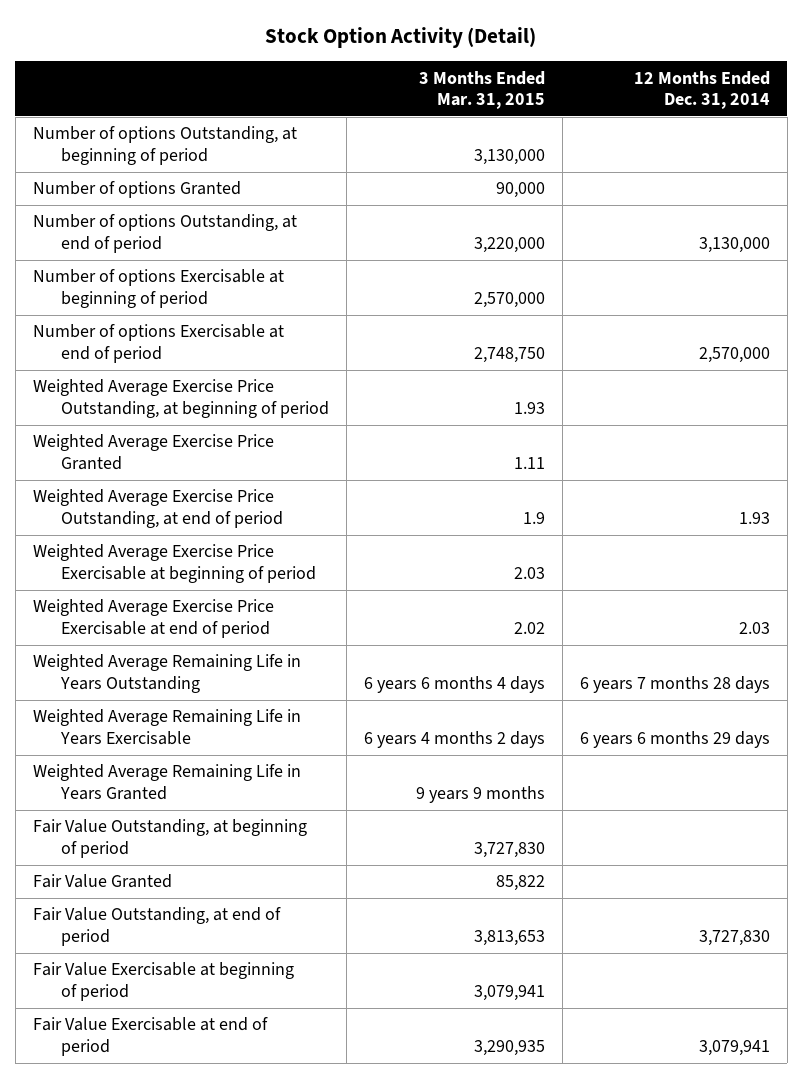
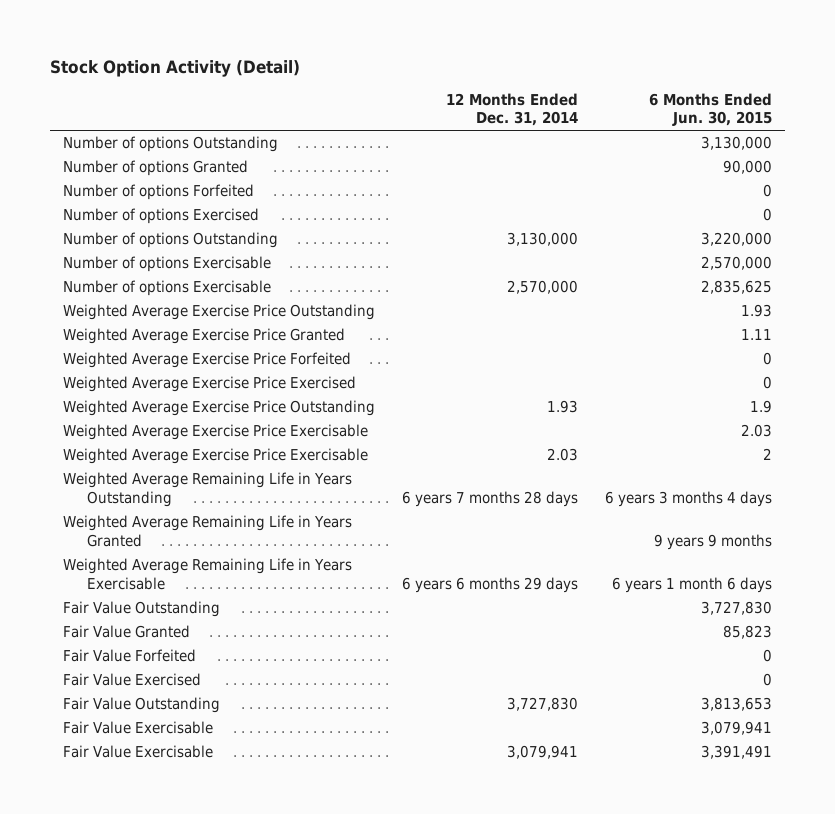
[418,70,545,110] 3 Months Ended Mar. 31, 2015 -> none
none -> [648,92,772,127] 6 Months Ended Jun. 30, 2015
[32,126,297,166] Number of options Outstanding, at beginning of period -> [63,136,279,153] Number of options Outstanding
none -> [63,184,255,201] Number of options Forfeited
none -> [63,208,260,225] Number of options Exercised
[32,214,297,254] Number of options Outstanding, at end of period -> [63,232,279,249] Number of options Outstanding
[32,269,284,309] Number of options Exercisable at beginning of period -> [63,256,272,273] Number of options Exercisable
[32,324,284,364] Number of options Exercisable at end of period -> [63,280,272,297] Number of options Exercisable
[32,379,330,419] Weighted Average Exercise Price Outstanding, at beginning of period -> [63,304,376,321] Weighted Average Exercise Price Outstanding
none -> [63,352,352,369] Weighted Average Exercise Price Forfeited
none -> [63,376,357,393] Weighted Average Exercise Price Exercised
[32,489,284,529] Weighted Average Exercise Price Outstanding, at end of period -> [63,400,376,417] Weighted Average Exercise Price Outstanding
[32,544,317,584] Weighted Average Exercise Price Exercisable at beginning of period -> [63,424,369,441] Weighted Average Exercise Price Exercisable
[32,599,274,639] Weighted Average Exercise Price Exercisable at end of period -> [63,448,369,465] Weighted Average Exercise Price Exercisable
[32,709,301,746] Weighted Average Remaining Life in Years Exercisable -> [63,558,353,591] Weighted Average Remaining Life in Years Exercisable
[32,819,307,859] Fair Value Outstanding, at beginning of period -> [63,601,221,618] Fair Value Outstanding
none -> [63,649,197,663] Fair Value Forfeited
none -> [63,673,202,687] Fair Value Exercised
[32,907,281,947] Fair Value Outstanding, at end of period -> [63,697,221,714] Fair Value Outstanding
[32,962,294,1002] Fair Value Exercisable at beginning of period -> [63,721,214,735] Fair Value Exercisable
[32,1017,268,1057] Fair Value Exercisable at end of period -> [63,745,214,759] Fair Value Exercisable

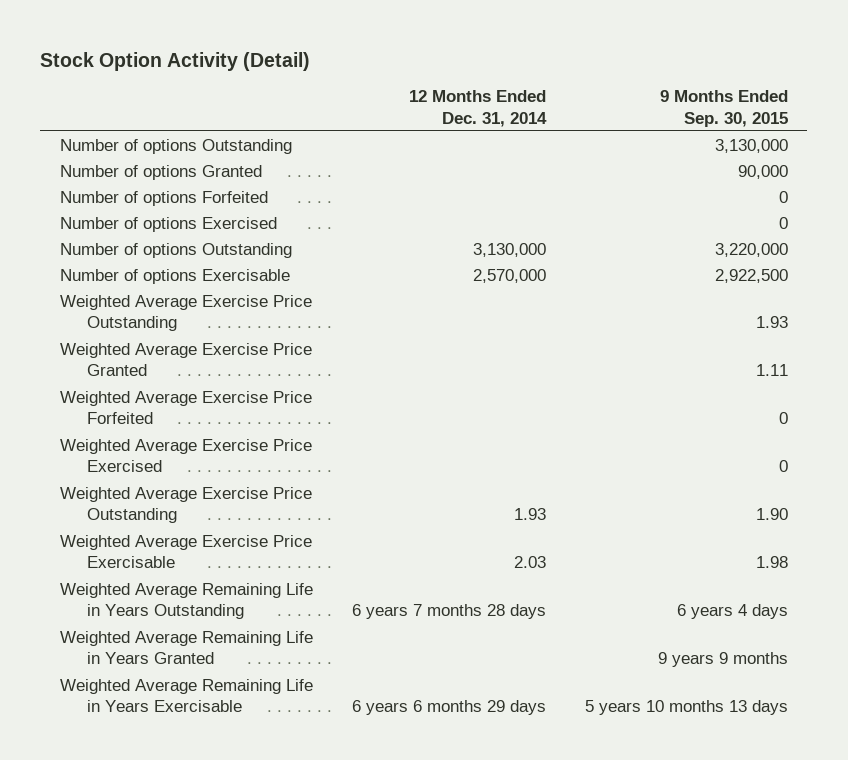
[648,92,772,127] 6 Months Ended Jun. 30, 2015 -> none
none -> [659,90,788,127] 9 Months Ended Sep. 30, 2015
[63,256,272,273] Number of options Exercisable -> none
[63,424,369,441] Weighted Average Exercise Price Exercisable -> none
[63,601,221,618] Fair Value Outstanding -> none
[63,625,191,639] Fair Value Granted -> none
[63,649,197,663] Fair Value Forfeited -> none
[63,673,202,687] Fair Value Exercised -> none
[63,697,221,714] Fair Value Outstanding -> none
[63,721,214,735] Fair Value Exercisable -> none
[63,745,214,759] Fair Value Exercisable -> none

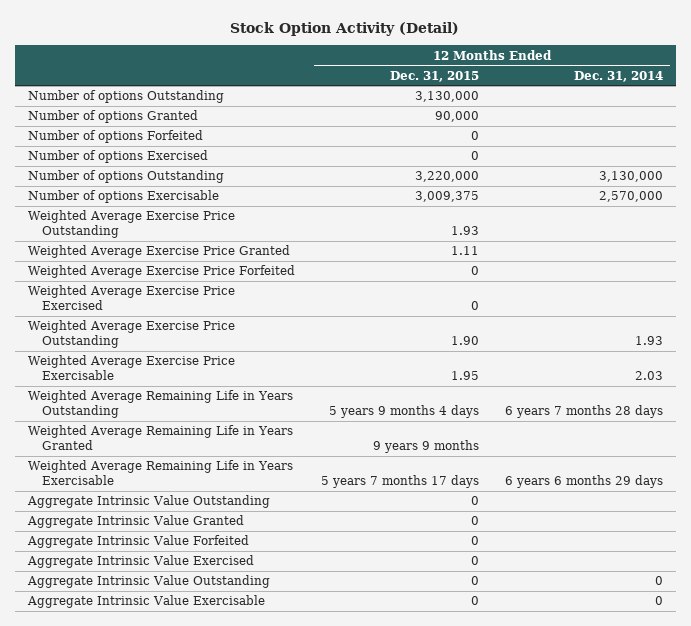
[659,90,788,127] 9 Months Ended Sep. 30, 2015 -> none
none -> [389,70,479,82] Dec. 31, 2015
none -> [26,495,270,509] Aggregate Intrinsic Value Outstanding
none -> [26,515,244,529] Aggregate Intrinsic Value Granted
none -> [26,535,249,549] Aggregate Intrinsic Value Forfeited
none -> [26,555,254,569] Aggregate Intrinsic Value Exercised
none -> [26,575,270,589] Aggregate Intrinsic Value Outstanding
none -> [26,595,265,609] Aggregate Intrinsic Value Exercisable

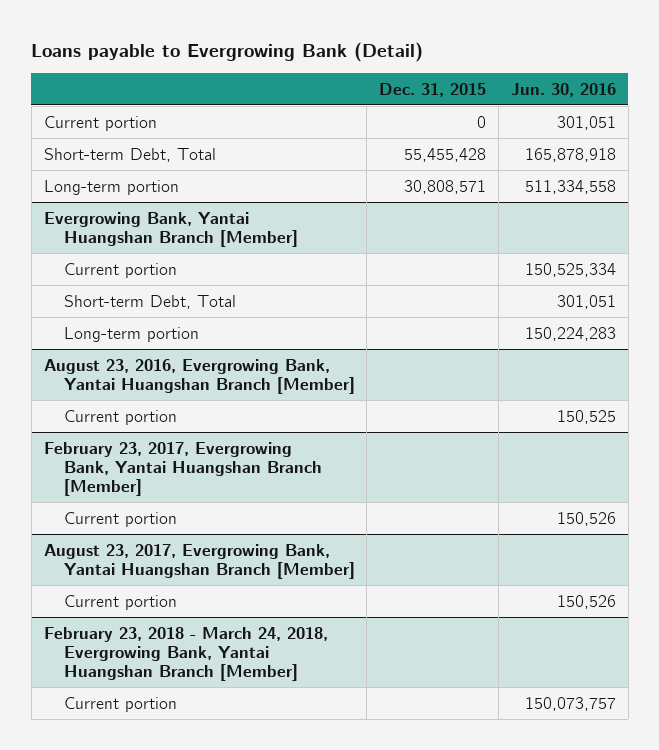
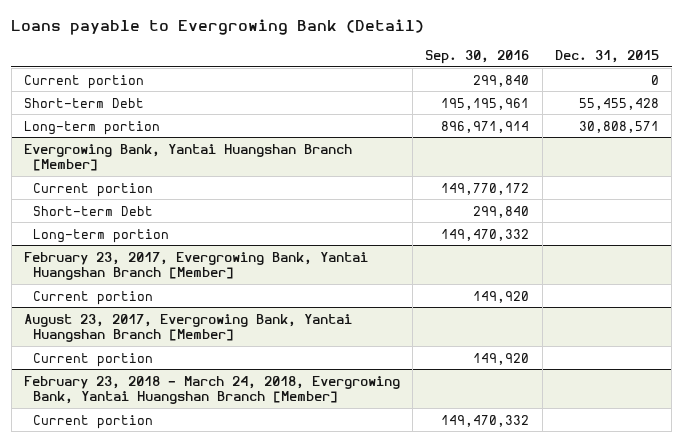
[510,82,616,97] Jun. 30, 2016 -> none
none -> [425,49,530,64] Sep. 30, 2016
[43,147,216,162] Short-term Debt, Total -> [23,97,144,108] Short-term Debt
[63,294,236,309] Short-term Debt, Total -> [33,205,154,216] Short-term Debt
[43,358,355,394] August 23, 2016, Evergrowing Bank, Yantai Huangshan Branch [Member] -> none
[63,409,177,425] Current portion -> none

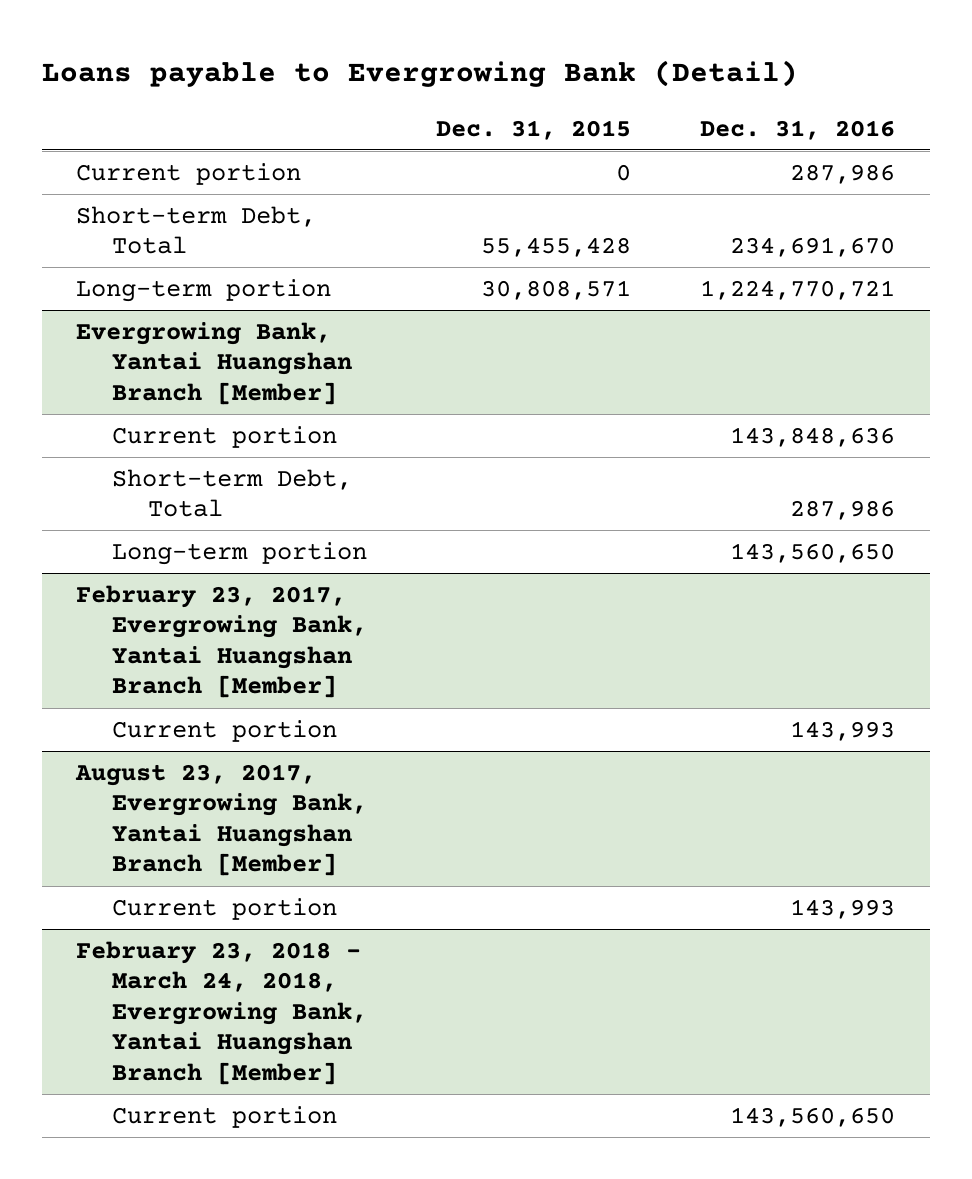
[425,49,530,64] Sep. 30, 2016 -> none
none -> [700,119,896,140] Dec. 31, 2016
[23,97,144,108] Short-term Debt -> [76,205,317,255] Short-term Debt, Total
[33,205,154,216] Short-term Debt -> [112,468,353,518] Short-term Debt, Total

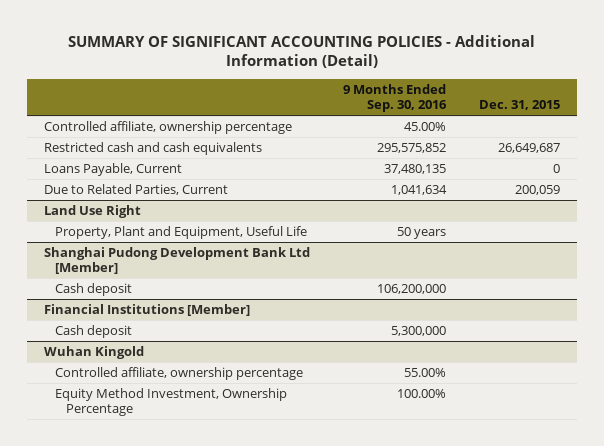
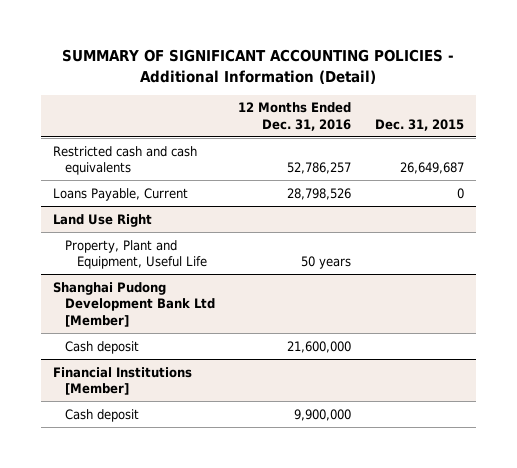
[343,83,448,113] 9 Months Ended Sep. 30, 2016 -> none
none -> [238,102,352,131] 12 Months Ended Dec. 31, 2016
[43,120,292,134] Controlled affiliate, ownership percentage -> none
[43,183,228,195] Due to Related Parties, Current -> none
[43,345,144,359] Wuhan Kingold -> none
[55,366,304,380] Controlled affiliate, ownership percentage -> none
[55,387,288,417] Equity Method Investment, Ownership Percentage -> none

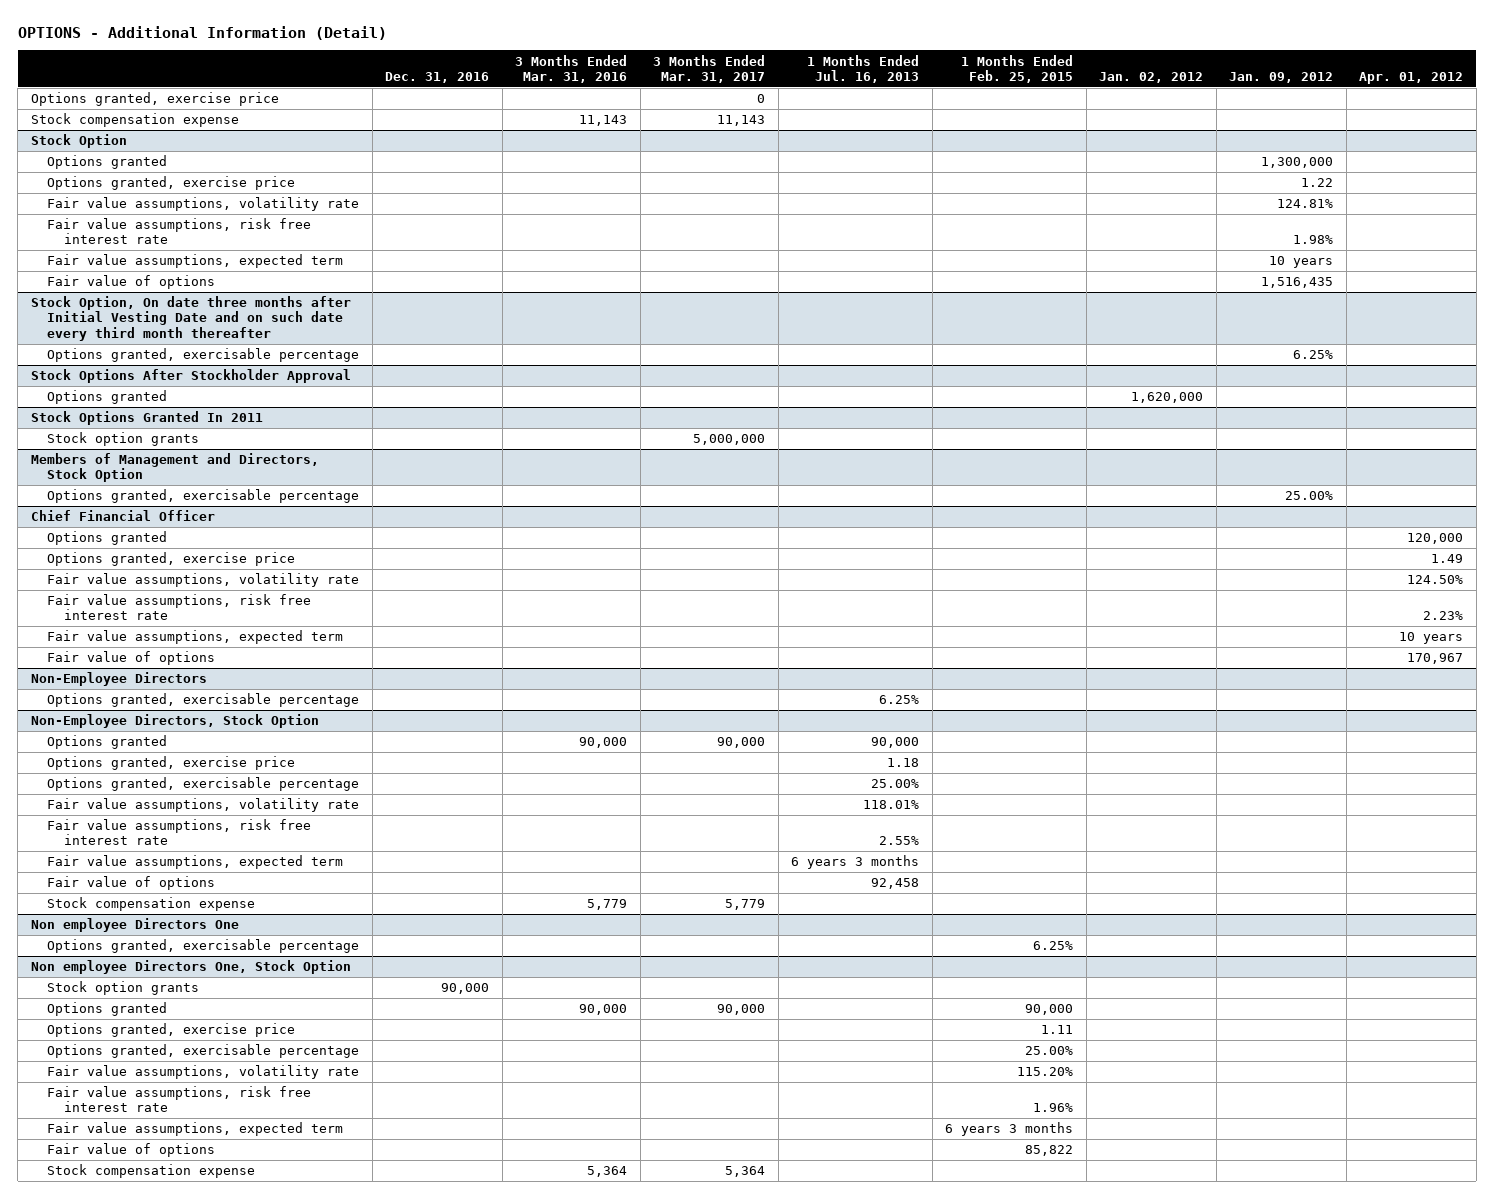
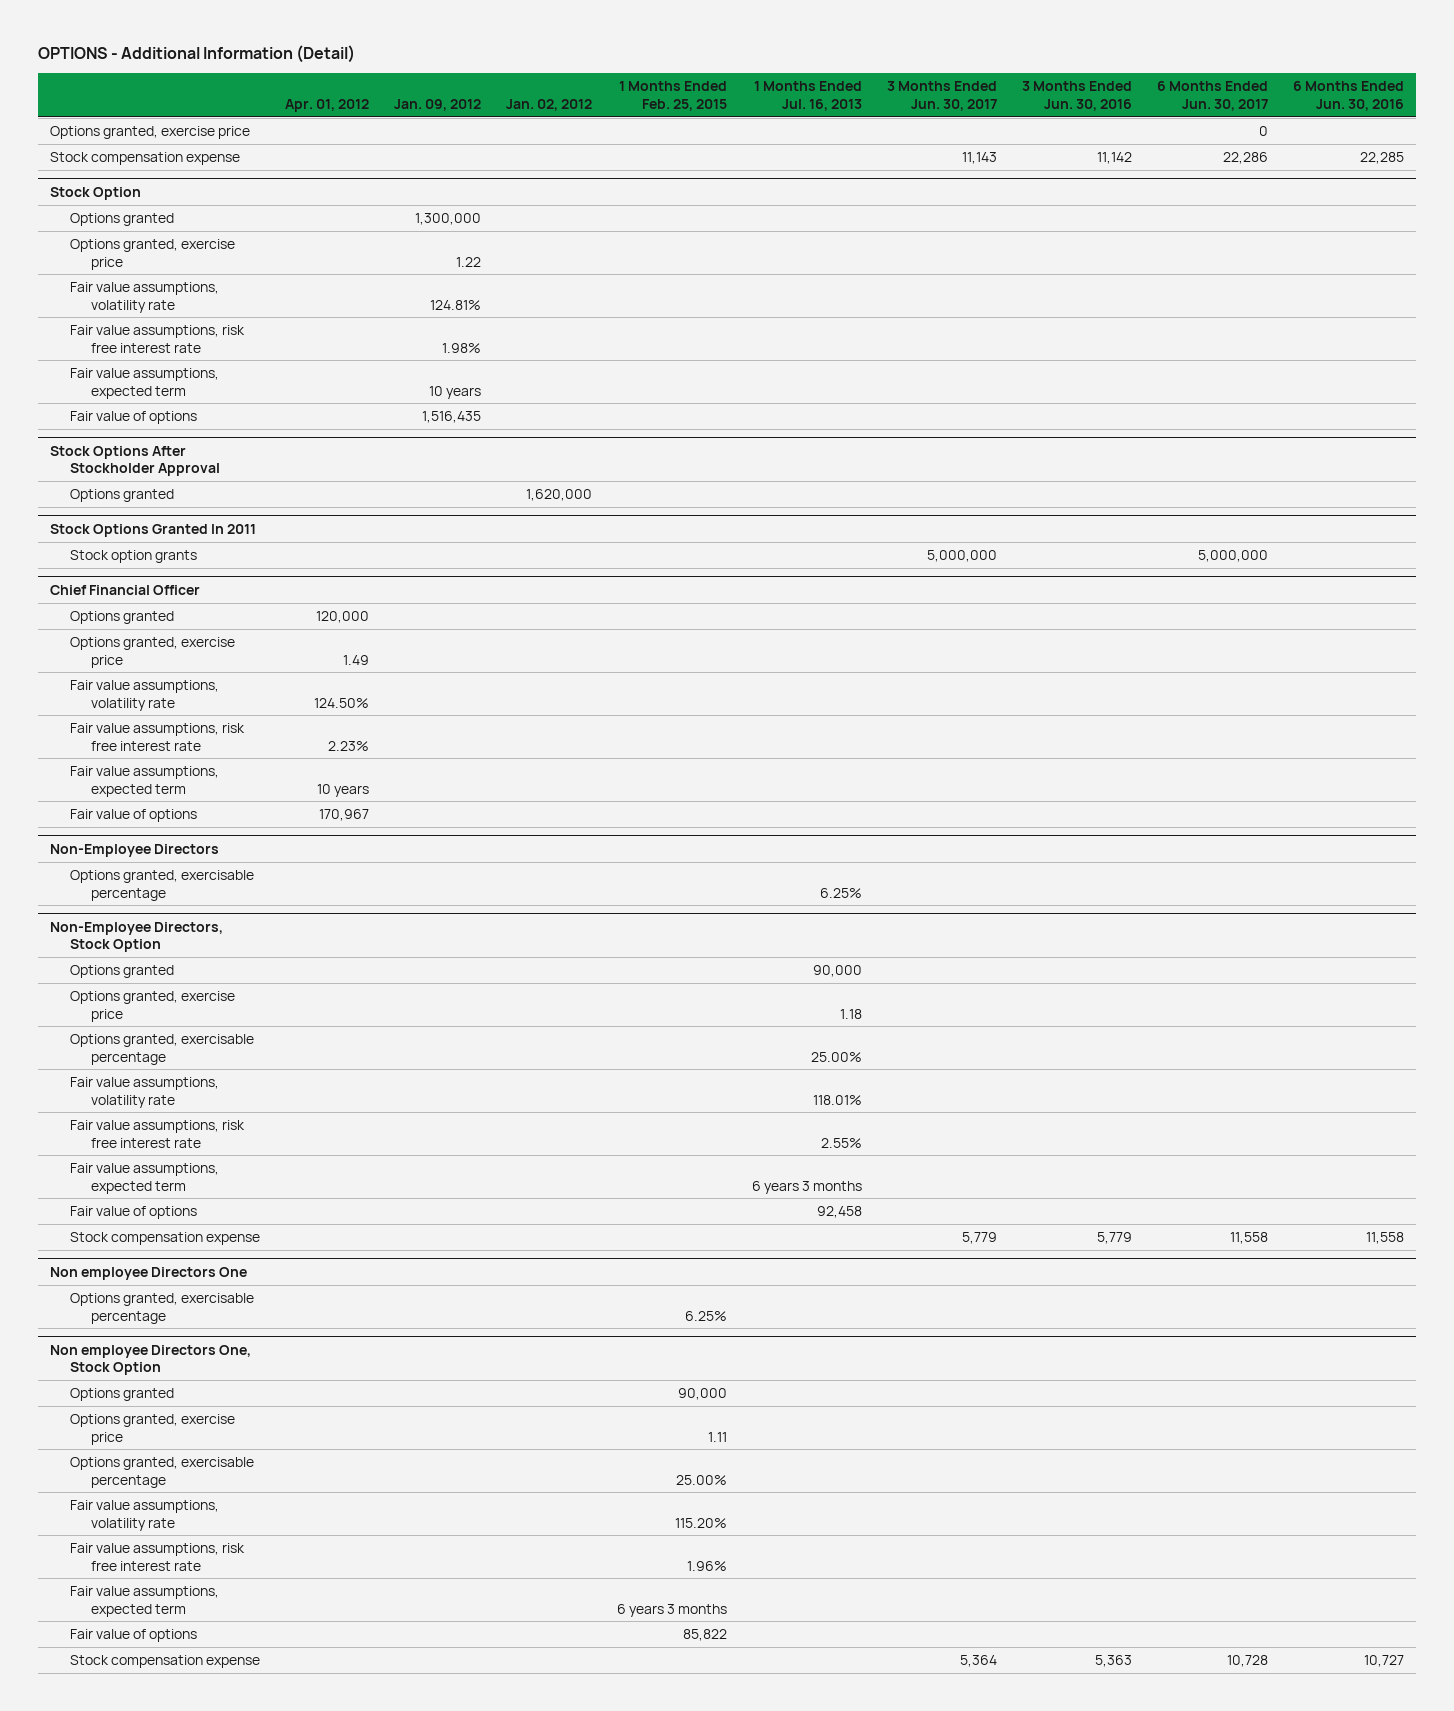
[385,71,490,83] Dec. 31, 2016 -> none
[515,54,628,83] 3 Months Ended Mar. 31, 2016 -> none
[653,54,766,83] 3 Months Ended Mar. 31, 2017 -> none
none -> [887,81,998,111] 3 Months Ended Jun. 30, 2017
none -> [1022,81,1133,111] 3 Months Ended Jun. 30, 2016
none -> [1156,81,1268,111] 6 Months Ended Jun. 30, 2017
none -> [1292,81,1404,111] 6 Months Ended Jun. 30, 2016
[30,296,351,341] Stock Option, On date three months after Initial Vesting Date and on such date every third month thereafter -> none
[47,348,360,363] Options granted, exercisable percentage -> none
[30,453,319,483] Members of Management and Directors, Stock Option -> none
[47,489,360,504] Options granted, exercisable percentage -> none
[47,981,200,996] Stock option grants -> none

